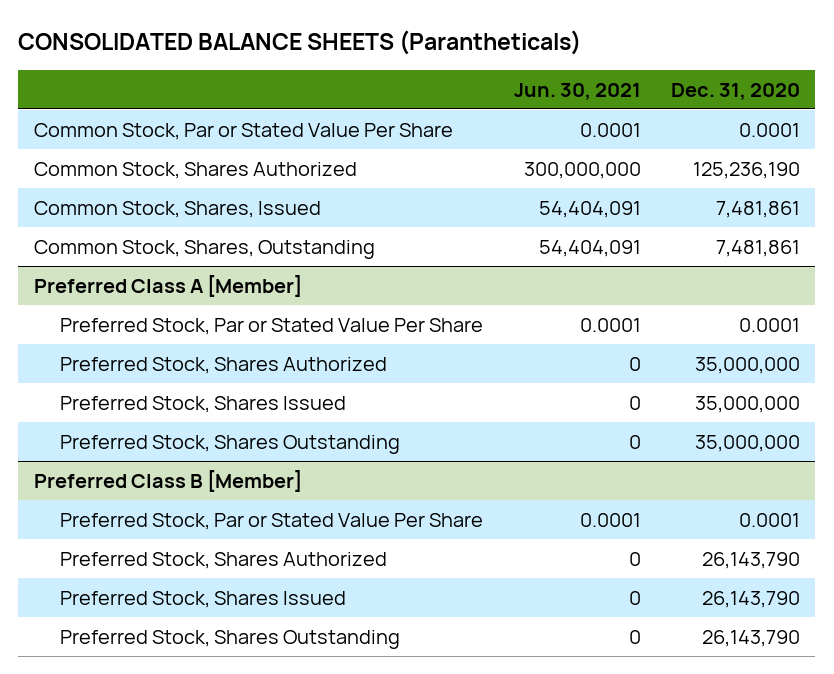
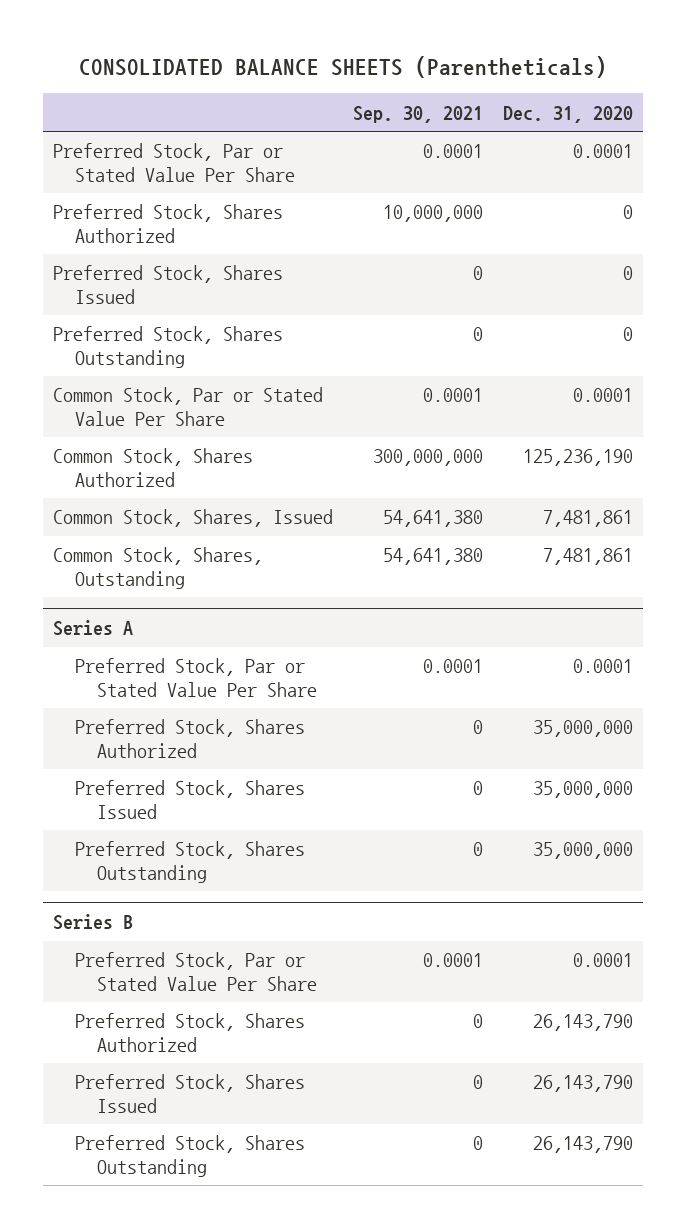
[18,29,582,55] CONSOLIDATED BALANCE SHEETS (Parantheticals) -> [78,55,607,78] CONSOLIDATED BALANCE SHEETS (Parentheticals)
[513,82,641,100] Jun. 30, 2021 -> none
none -> [352,105,483,123] Sep. 30, 2021
none -> [52,143,295,182] Preferred Stock, Par or Stated Value Per Share
none -> [52,204,283,243] Preferred Stock, Shares Authorized
none -> [52,265,283,304] Preferred Stock, Shares Issued
none -> [52,326,283,368] Preferred Stock, Shares Outstanding
[33,275,302,298] Preferred Class A [Member] -> none
none -> [52,619,133,636] Series A
[33,470,302,493] Preferred Class B [Member] -> none
none -> [52,913,133,930] Series B

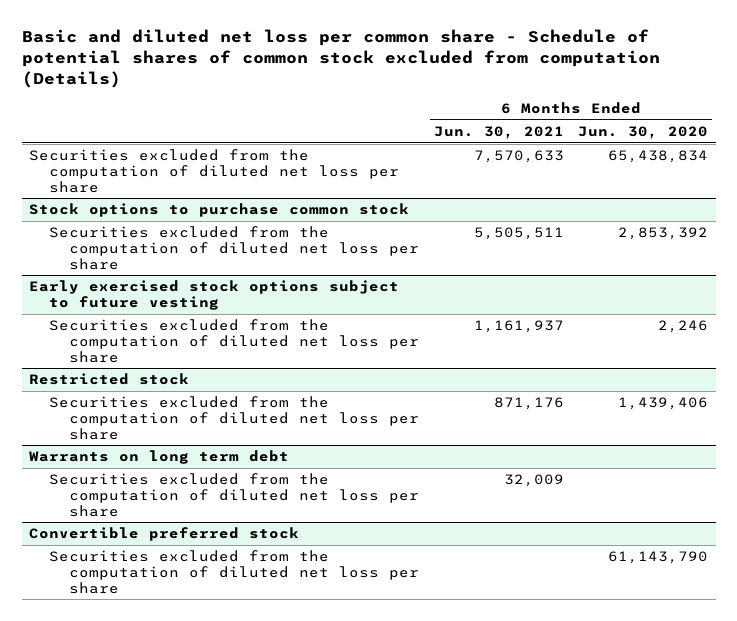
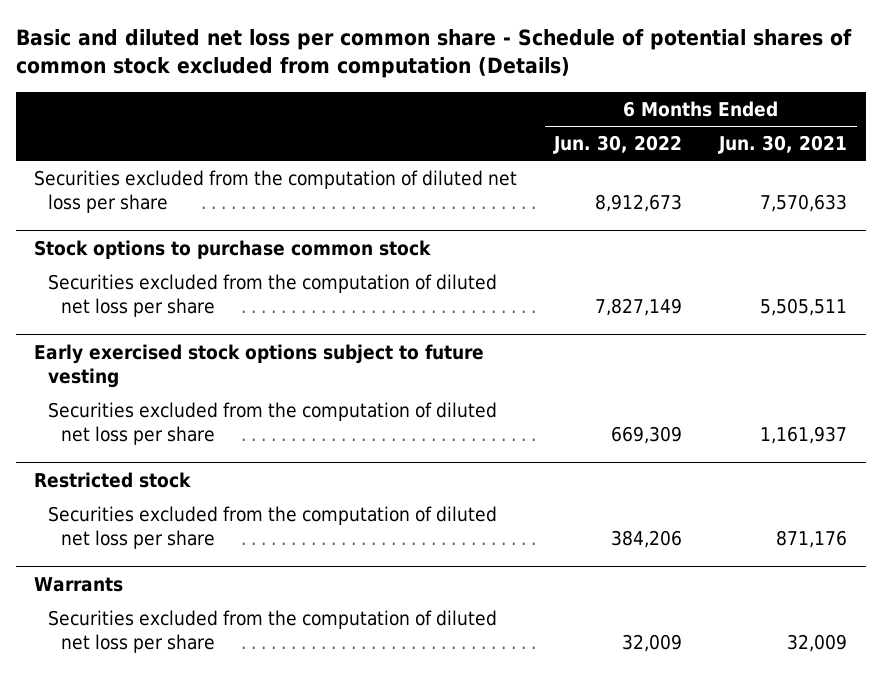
[578,125,709,139] Jun. 30, 2020 -> none
none -> [553,134,683,154] Jun. 30, 2022
[29,450,290,465] Warrants on long term debt -> [34,576,124,592] Warrants
[29,527,300,542] Convertible preferred stock -> none
[49,550,420,594] Securities excluded from the computation of diluted net loss per share -> none

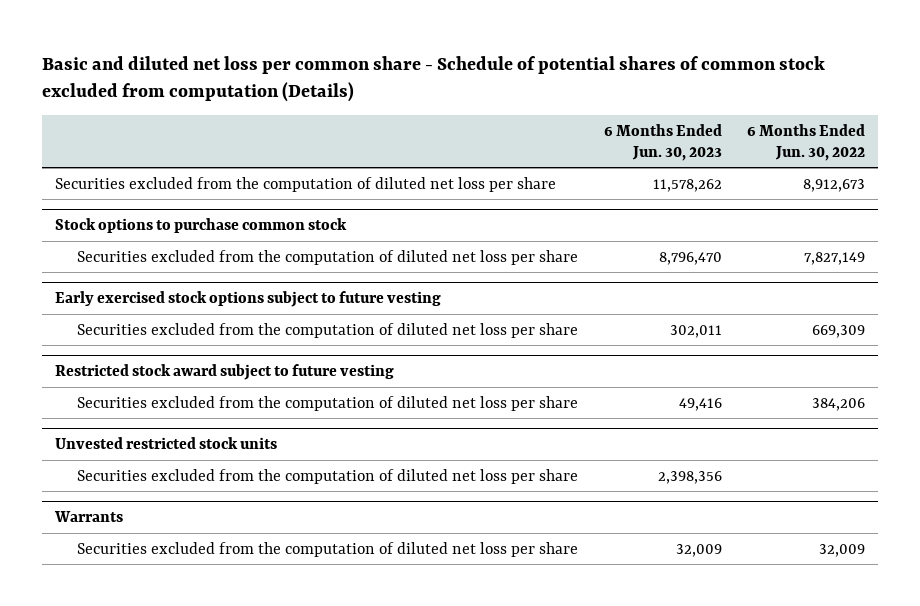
[718,134,848,154] Jun. 30, 2021 -> none
none -> [603,123,722,161] 6 Months Ended Jun. 30, 2023
[34,471,192,488] Restricted stock -> [54,364,394,381] Restricted stock award subject to future vesting
none -> [54,437,277,450] Unvested restricted stock units
none -> [77,468,579,484] Securities excluded from the computation of diluted net loss per share

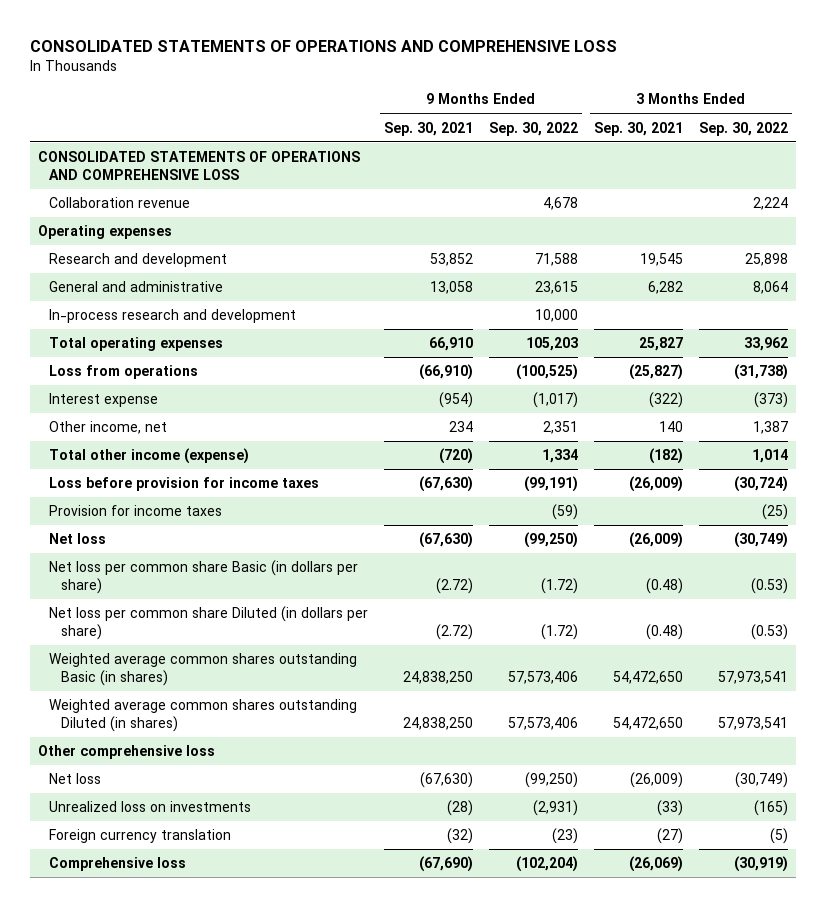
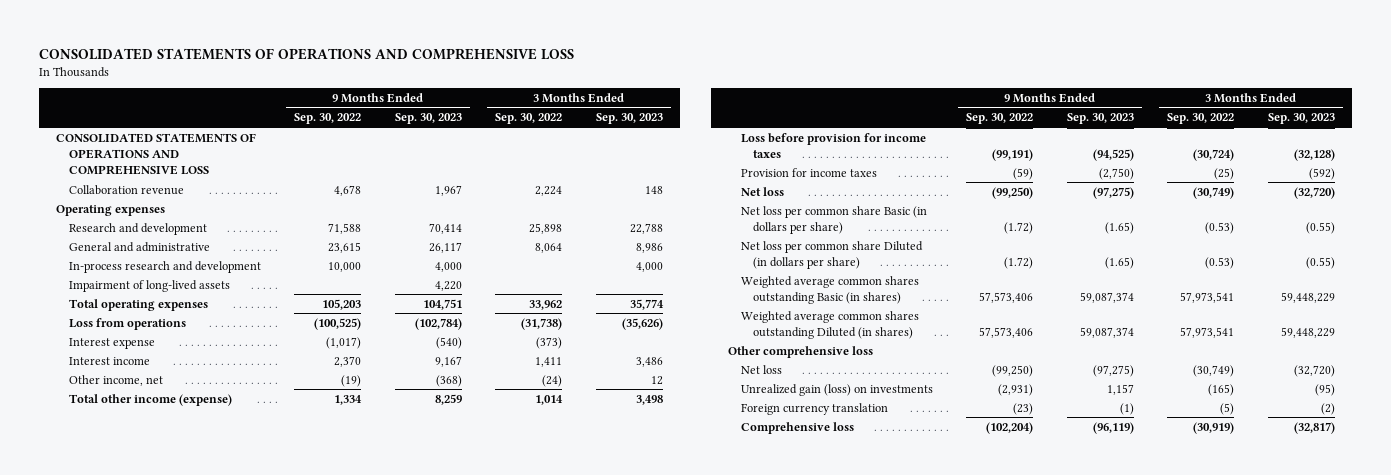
[384,121,474,136] Sep. 30, 2021 -> none
[594,121,684,136] Sep. 30, 2021 -> none
none -> [394,113,462,125] Sep. 30, 2023
none -> [596,113,664,125] Sep. 30, 2023
none -> [68,279,230,292] Impairment of long-lived assets
none -> [68,356,150,365] Interest income
[543,421,579,435] 2,351 -> [341,374,362,387] (19)
[753,421,789,435] 1,387 -> [542,374,563,387] (24)
[49,801,252,813] Unrealized loss on investments -> [740,383,933,396] Unrealized gain (loss) on investments

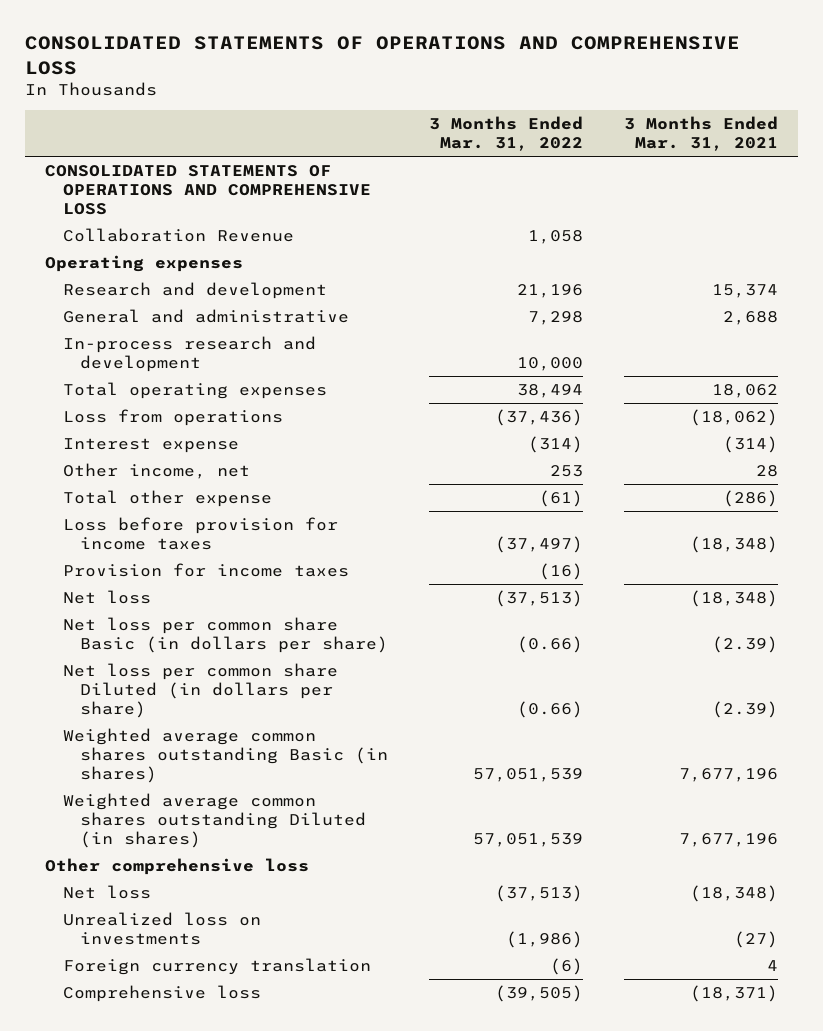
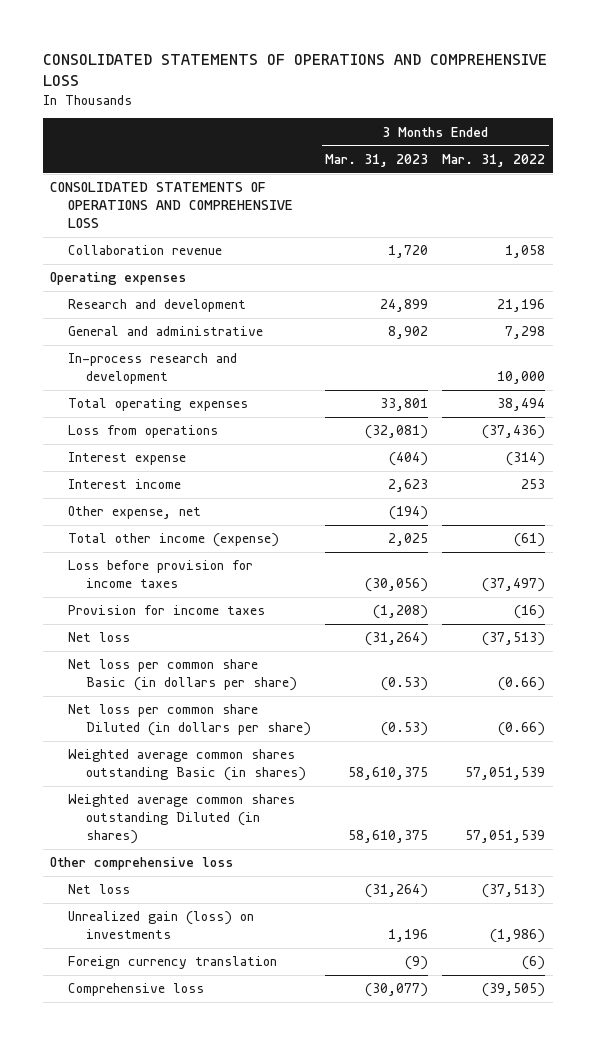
[623,116,778,152] 3 Months Ended Mar. 31, 2021 -> none
none -> [325,153,429,167] Mar. 31, 2023
[62,228,294,243] Collaboration Revenue -> [68,245,223,256] Collaboration revenue
[62,463,250,480] Other income, net -> [68,479,182,490] Interest income
none -> [68,506,202,520] Other expense, net
[62,490,272,508] Total other expense -> [68,533,280,548] Total other income (expense)
[62,912,261,945] Unrealized loss on investments -> [68,911,255,940] Unrealized gain (loss) on investments

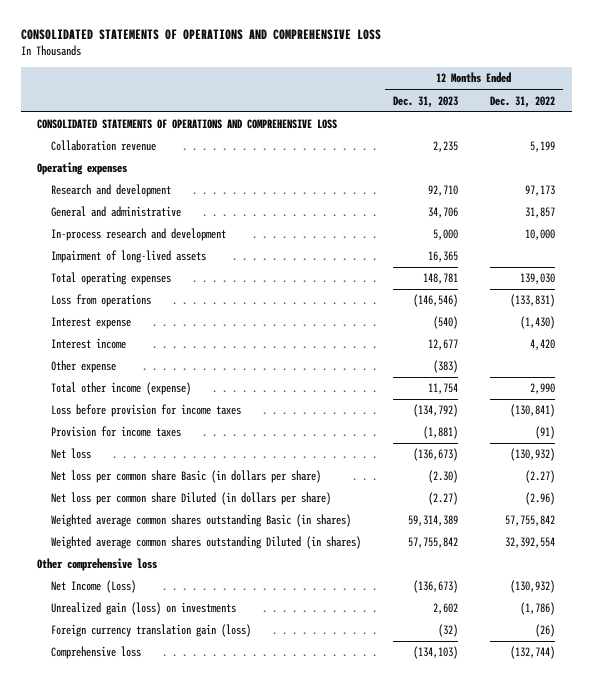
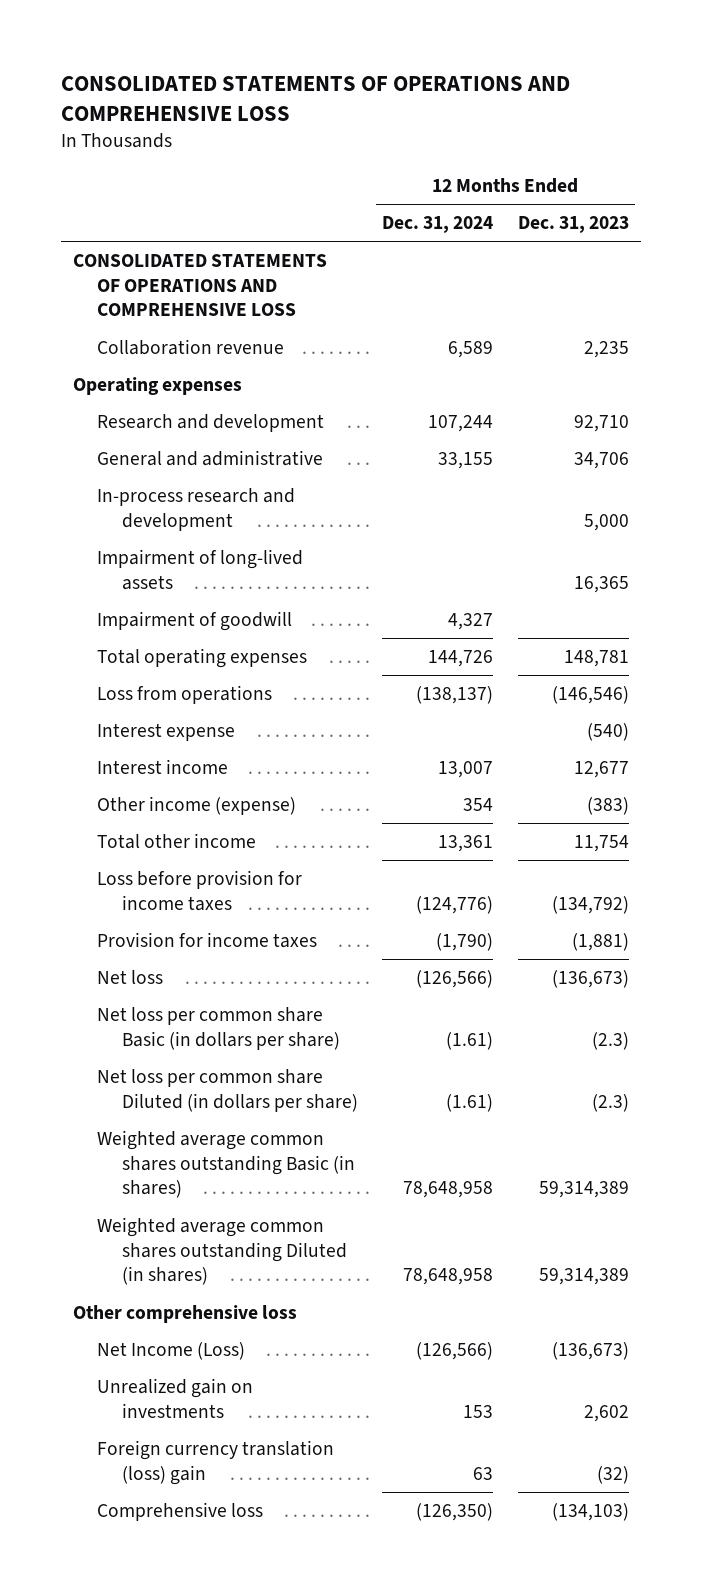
[490,95,556,108] Dec. 31, 2022 -> none
none -> [382,216,494,234] Dec. 31, 2024
none -> [97,611,293,632] Impairment of goodwill
[51,360,117,374] Other expense -> [97,796,297,816] Other income (expense)
[51,382,192,396] Total other income (expense) -> [97,833,257,850] Total other income
[428,470,459,484] (2.30) -> [591,1031,629,1050] (2.3)
[428,492,459,506] (2.27) -> [591,1093,629,1112] (2.3)
[408,537,459,549] 57,755,842 -> [538,1268,629,1286] 59,314,389
[51,602,237,616] Unrealized gain (loss) on investments -> [97,1378,254,1418] Unrealized gain on investments
[51,624,252,638] Foreign currency translation gain (loss) -> [97,1440,335,1485] Foreign currency translation (loss) gain

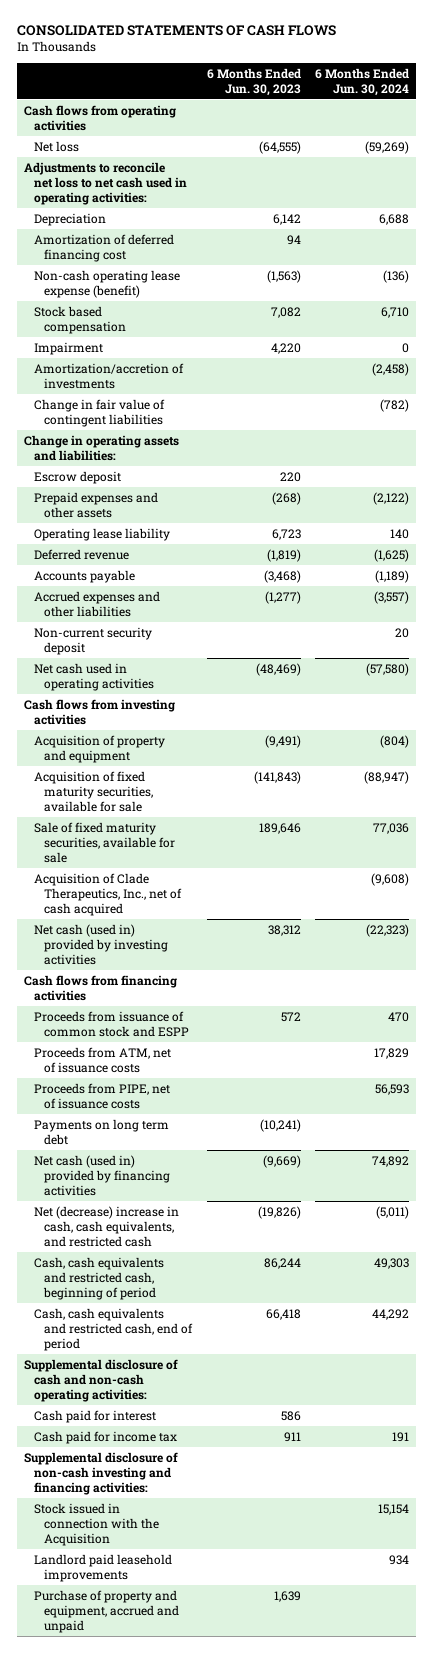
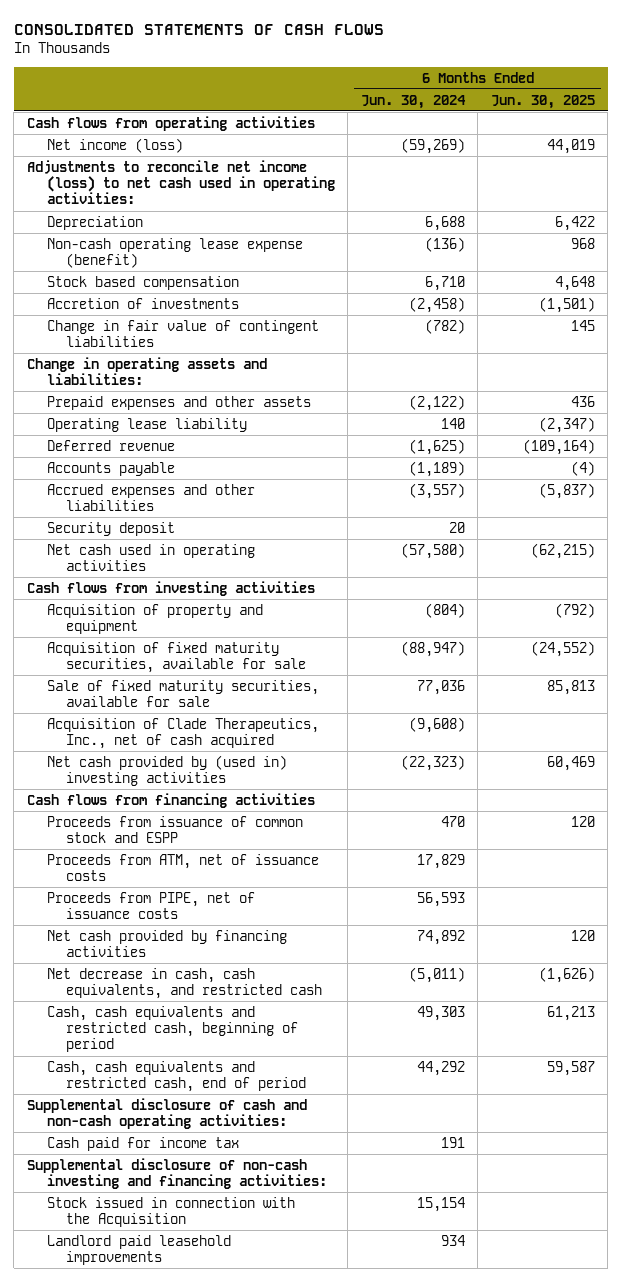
[206,67,301,96] 6 Months Ended Jun. 30, 2023 -> none
none -> [490,94,595,109] Jun. 30, 2025
[34,140,80,152] Net loss -> [46,137,183,153] Net income (loss)
[24,161,188,205] Adjustments to reconcile net loss to net cash used in operating activities: -> [26,159,335,205] Adjustments to reconcile net income (loss) to net cash used in operating activities:
[34,233,175,262] Amortization of deferred financing cost -> none
[34,341,104,355] Impairment -> none
[34,362,185,389] Amortization/accretion of investments -> [46,297,239,309] Accretion of investments
[34,470,122,484] Escrow deposit -> none
[34,626,153,655] Non-current security deposit -> [46,521,175,536] Security deposit
[34,923,169,965] Net cash (used in) provided by investing activities -> [46,754,287,787] Net cash provided by (used in) investing activities
[34,1118,170,1145] Payments on long term debt -> none
[34,1154,171,1196] Net cash (used in) provided by financing activities -> [46,929,287,958] Net cash provided by financing activities
[34,1205,180,1247] Net (decrease) increase in cash, cash equivalents, and restricted cash -> [46,967,323,1000] Net decrease in cash, cash equivalents, and restricted cash
[34,1409,157,1423] Cash paid for interest -> none
[34,1589,180,1633] Purchase of property and equipment, accrued and unpaid -> none

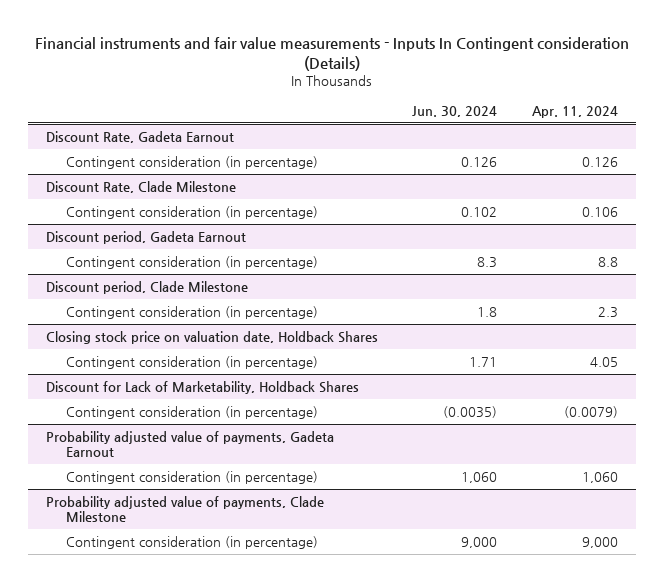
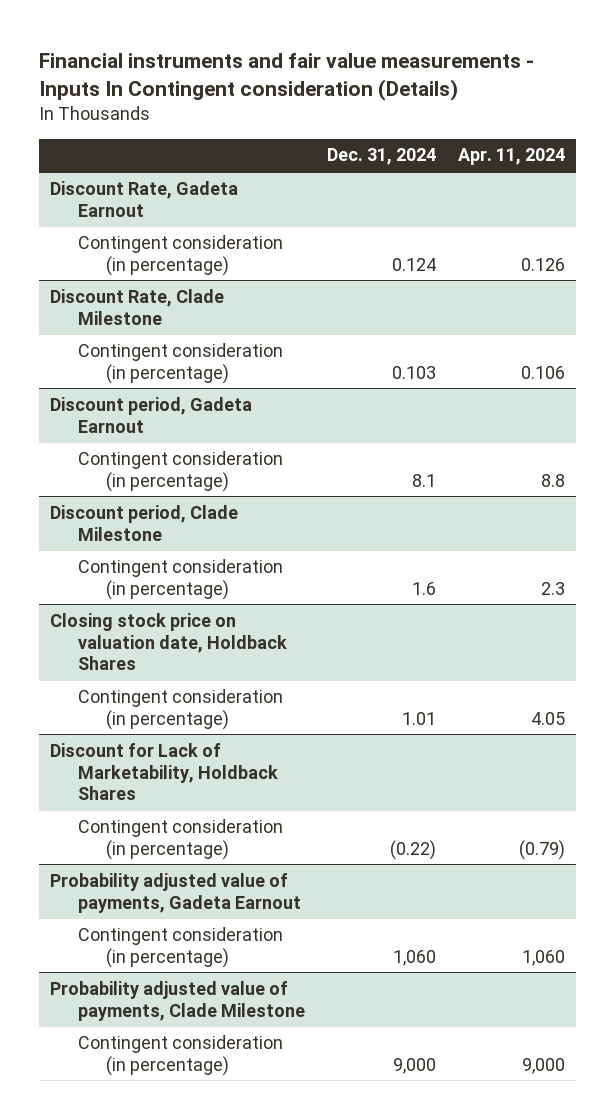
[412,105,498,117] Jun. 30, 2024 -> none
none -> [327,148,437,166] Dec. 31, 2024
[564,405,619,418] (0.0079) -> [518,839,565,860] (0.79)

